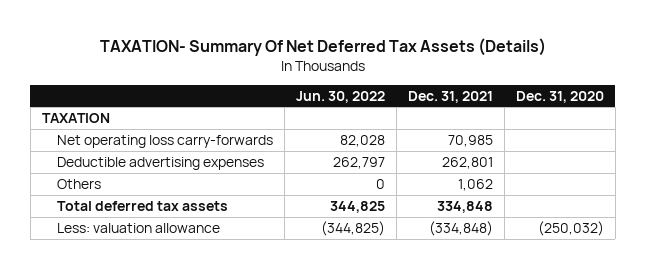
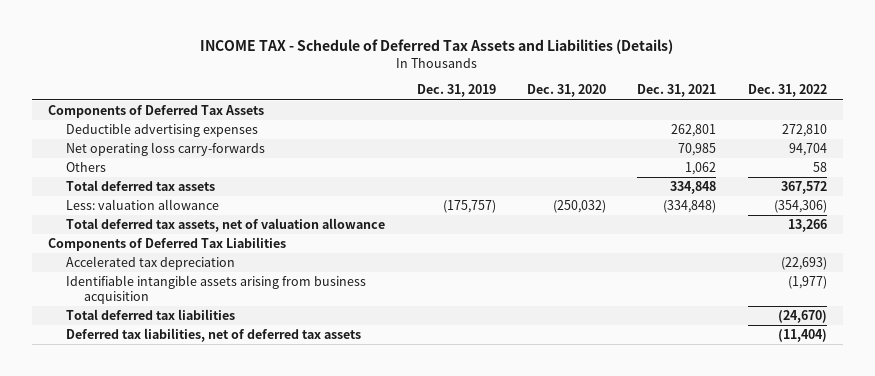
[99,38,546,57] TAXATION- Summary Of Net Deferred Tax Assets (Details) -> [200,39,674,55] INCOME TAX - Schedule of Deferred Tax Assets and Liabilities (Details)
[295,90,385,103] Jun. 30, 2022 -> none
none -> [416,84,496,98] Dec. 31, 2019
none -> [747,84,827,98] Dec. 31, 2022
[41,112,110,123] TAXATION -> none
none -> [48,105,265,119] Components of Deferred Tax Assets
[56,134,273,148] Net operating loss carry-forwards -> [66,142,266,157] Net operating loss carry-forwards
none -> [66,218,386,233] Total deferred tax assets, net of valuation allowance
none -> [48,237,287,252] Components of Deferred Tax Liabilities
none -> [66,256,236,271] Accelerated tax depreciation
none -> [66,275,367,304] Identifiable intangible assets arising from business acquisition
none -> [66,309,236,321] Total deferred tax liabilities
none -> [66,328,362,343] Deferred tax liabilities, net of deferred tax assets

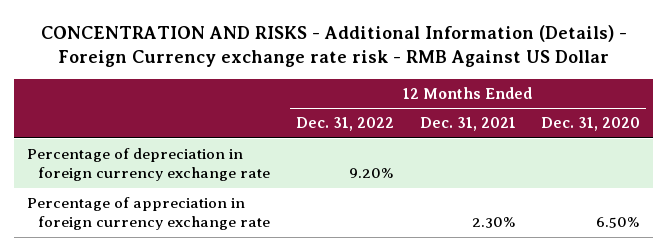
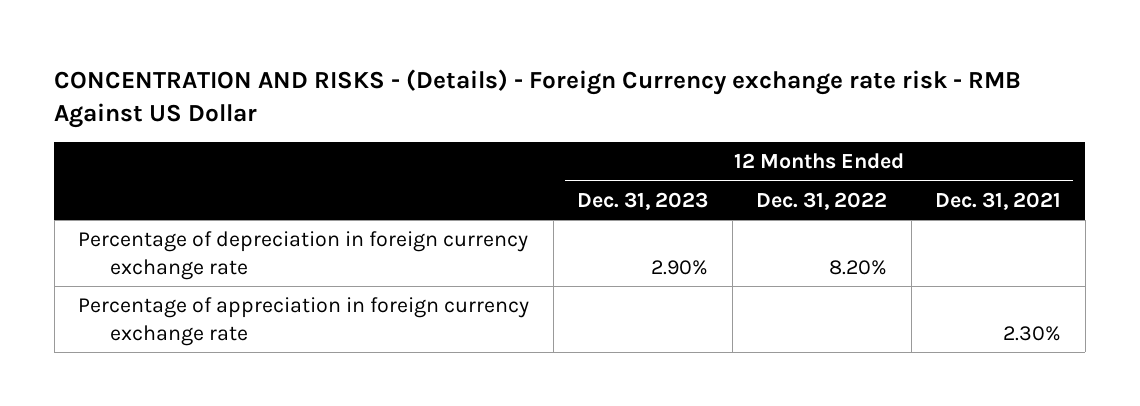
[40,24,627,68] CONCENTRATION AND RISKS - Additional Information (Details) - Foreign Currency exchange rate risk - RMB Against US Dollar -> [54,68,1022,128] CONCENTRATION AND RISKS - (Details) - Foreign Currency exchange rate risk - RMB Against US Dollar
[541,117,641,132] Dec. 31, 2020 -> none
none -> [577,191,709,210] Dec. 31, 2023
[348,168,394,179] 9.20% -> [829,259,888,275] 8.20%

